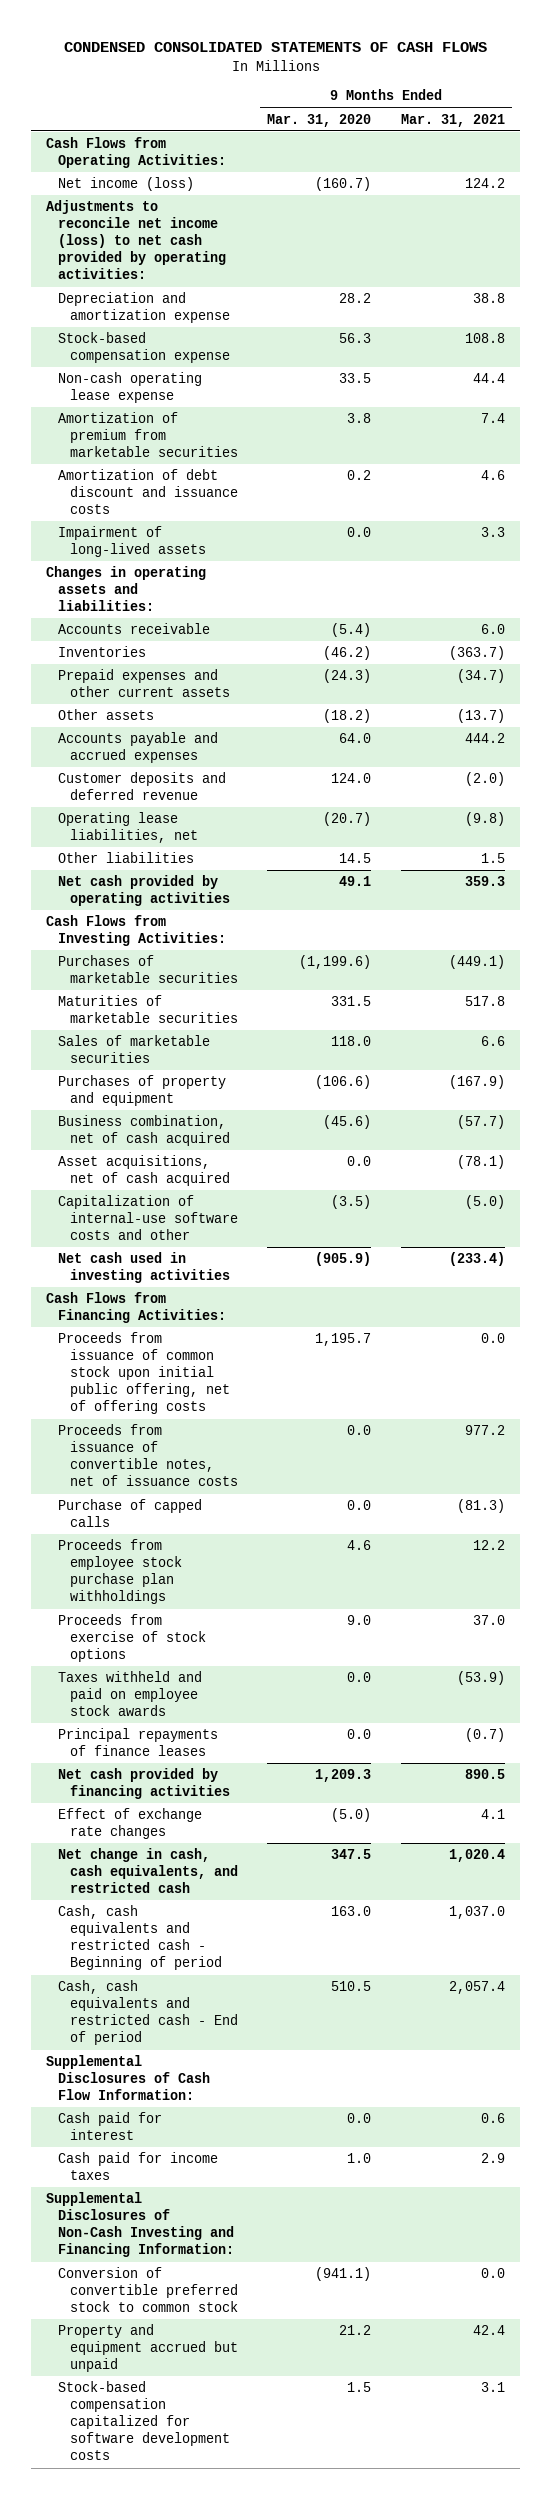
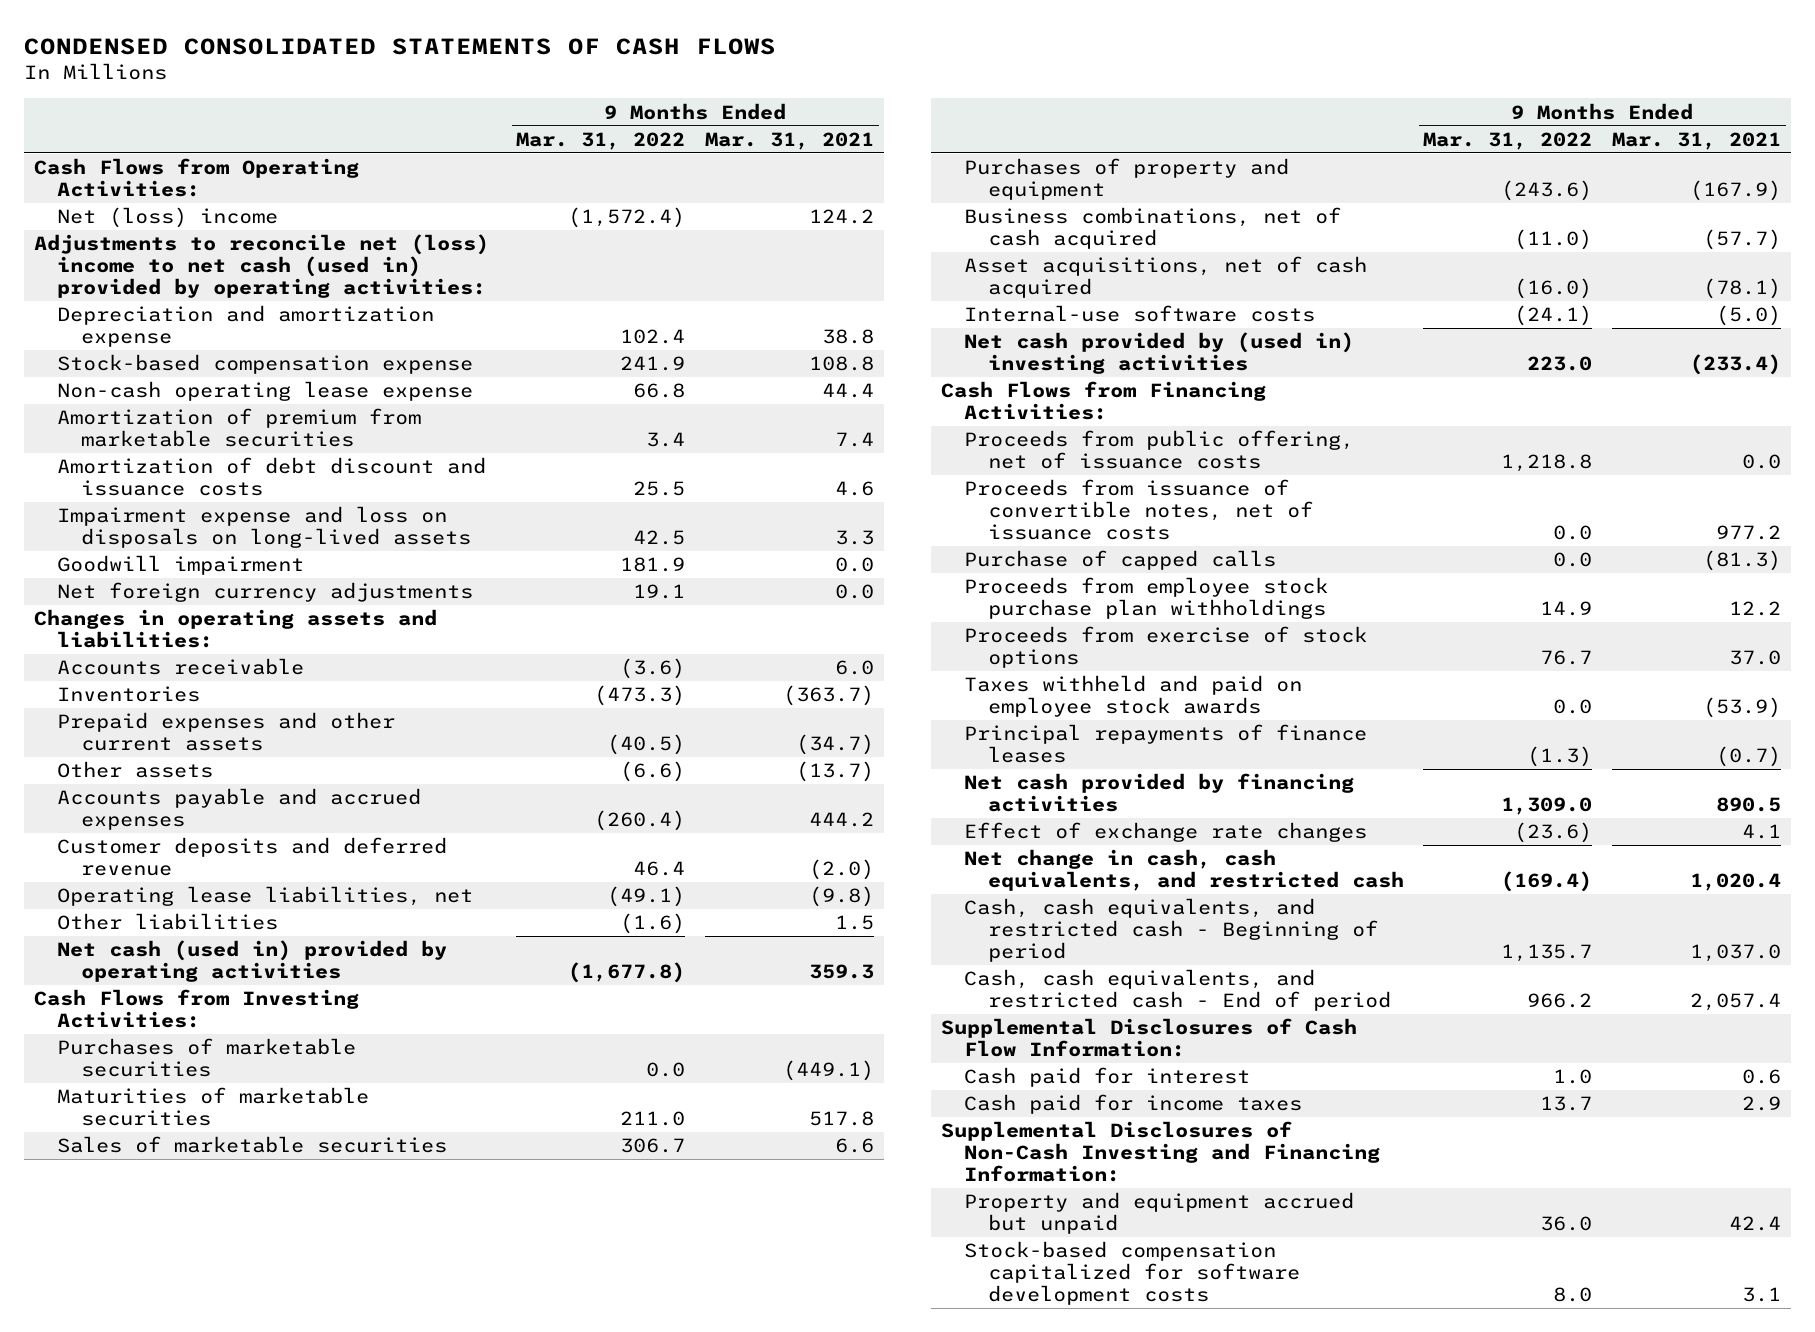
[267,113,372,127] Mar. 31, 2020 -> none
none -> [516,131,686,150] Mar. 31, 2022
[57,177,194,192] Net income (loss) -> [57,207,279,229] Net (loss) income
[46,200,226,280] Adjustments to reconcile net income (loss) to net cash provided by operating activities: -> [33,234,489,299] Adjustments to reconcile net (loss) income to net cash (used in) provided by operating activities:
[57,526,206,558] Impairment of long-lived assets -> none
none -> [57,506,471,549] Impairment expense and loss on disposals on long-lived assets
none -> [57,555,305,576] Goodwill impairment
none -> [57,582,474,603] Net foreign currency adjustments
[57,875,230,907] Net cash provided by operating activities -> [57,940,448,983] Net cash (used in) provided by operating activities
[57,1115,230,1147] Business combination, net of cash acquired -> [964,207,1342,250] Business combinations, net of cash acquired
[57,1195,238,1241] Capitalization of internal-use software costs and other -> [964,305,1316,323] Internal-use software costs
[57,1252,230,1284] Net cash used in investing activities -> [964,332,1355,375] Net cash provided by (used in) investing activities
[57,1332,230,1415] Proceeds from issuance of common stock upon initial public offering, net of offering costs -> [964,430,1355,470] Proceeds from public offering, net of issuance costs
[57,1905,222,1971] Cash, cash equivalents and restricted cash - Beginning of period -> [964,898,1379,963] Cash, cash equivalents, and restricted cash - Beginning of period
[57,1980,238,2046] Cash, cash equivalents and restricted cash - End of period -> [964,969,1392,1012] Cash, cash equivalents, and restricted cash - End of period
[57,2267,238,2313] Conversion of convertible preferred stock to common stock -> none

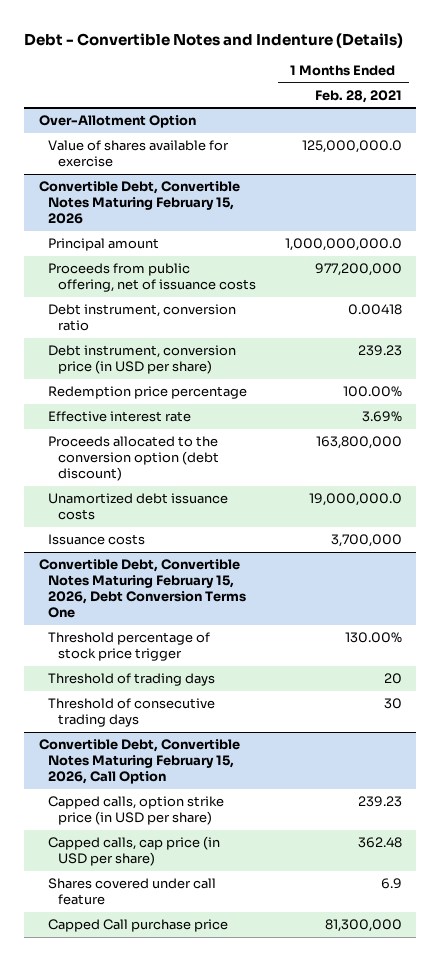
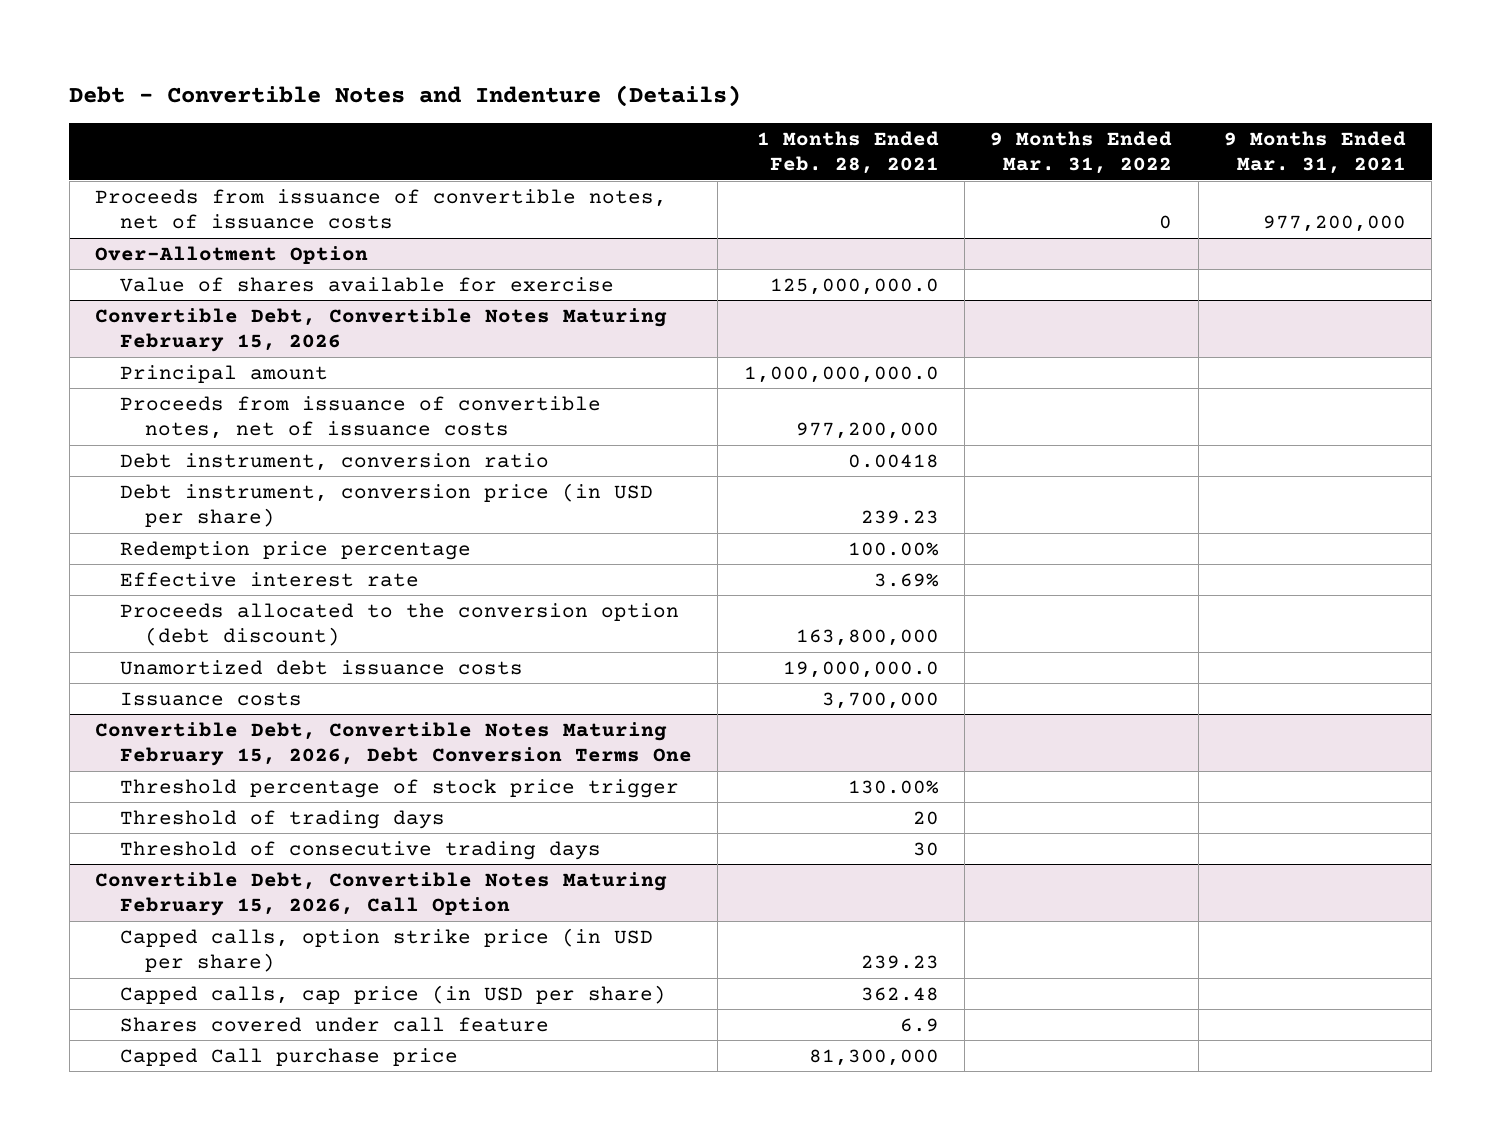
none -> [990,130,1173,175] 9 Months Ended Mar. 31, 2022
none -> [1224,130,1407,175] 9 Months Ended Mar. 31, 2021
none -> [95,188,668,230] Proceeds from issuance of convertible notes, net of issuance costs
[48,263,256,293] Proceeds from public offering, net of issuance costs -> [120,395,602,440] Proceeds from issuance of convertible notes, net of issuance costs

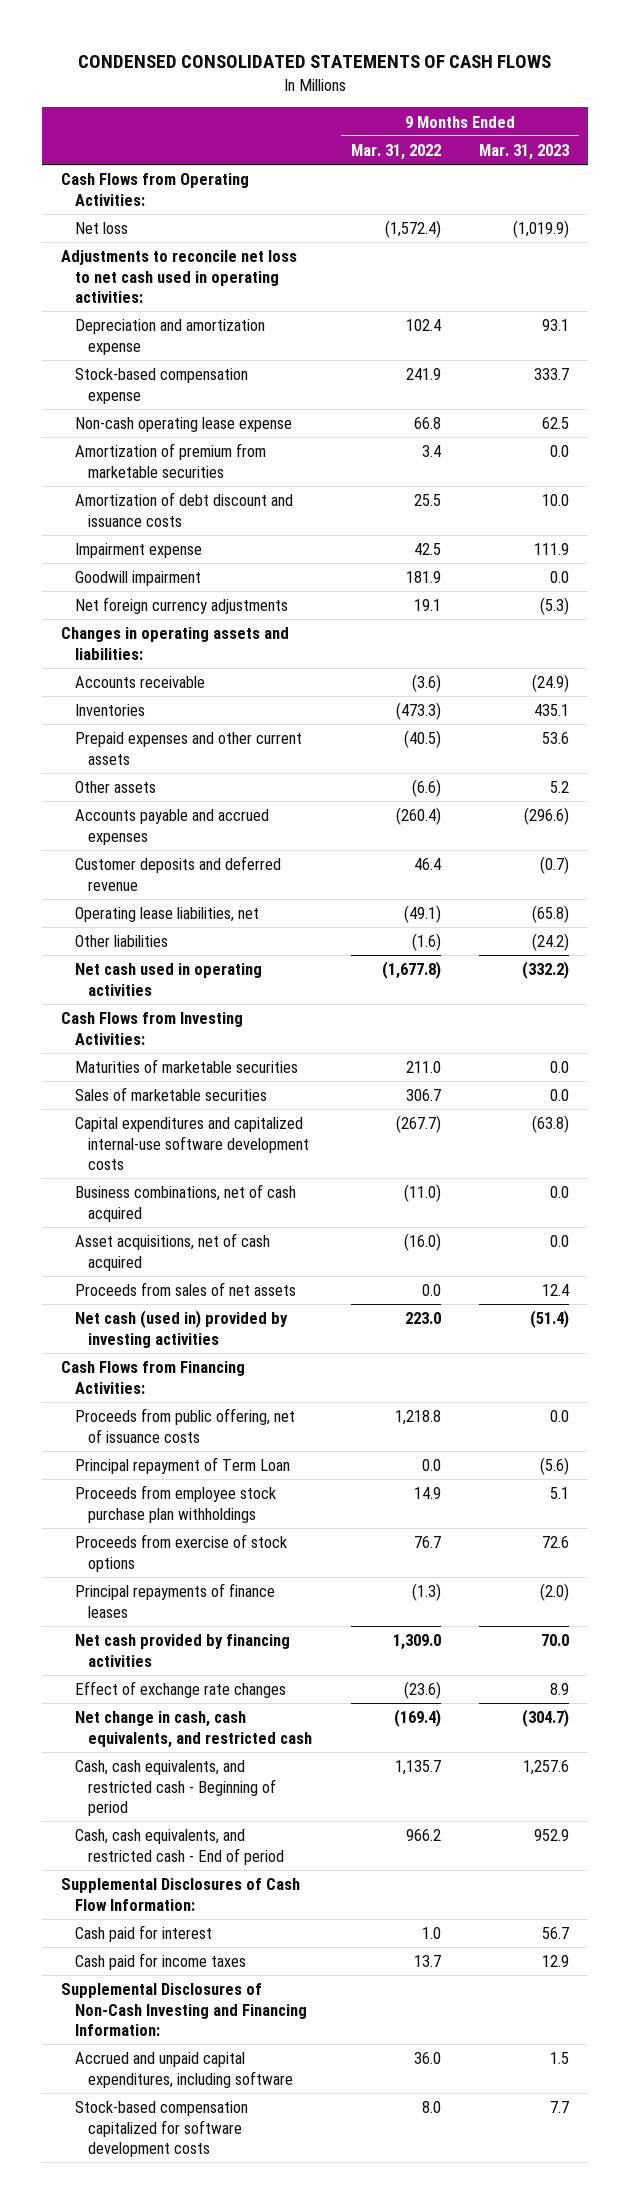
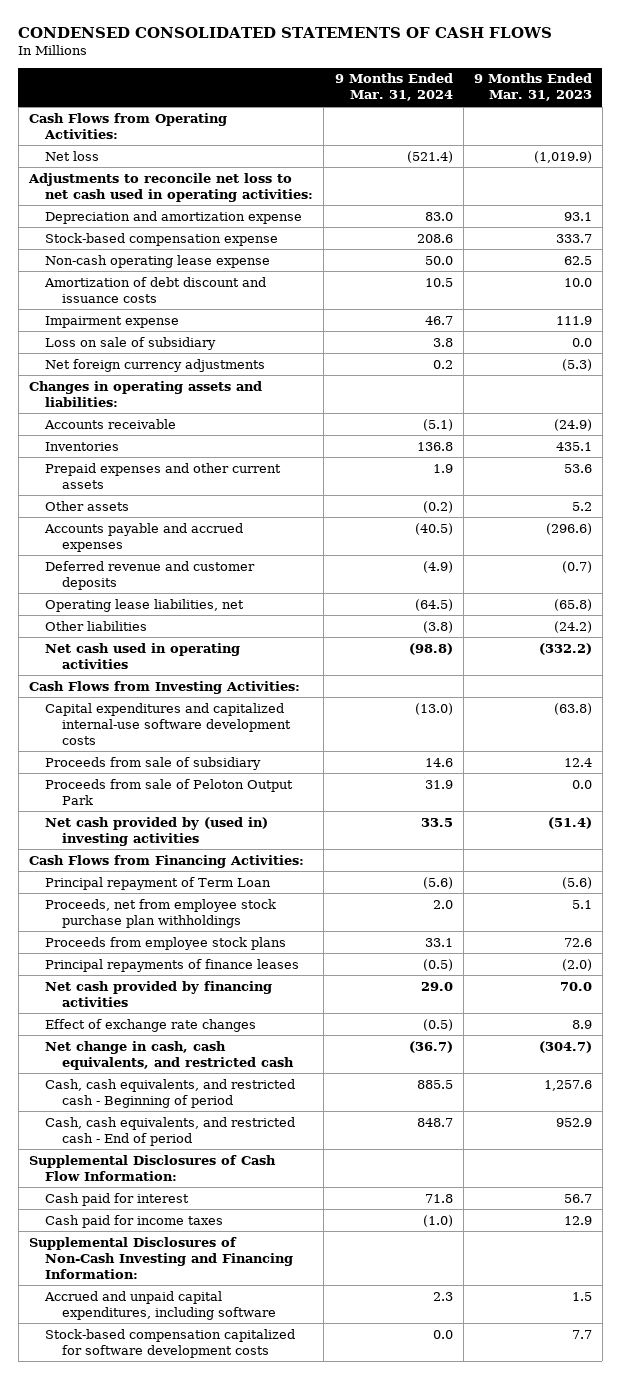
[350,143,441,160] Mar. 31, 2022 -> none
none -> [334,73,453,102] 9 Months Ended Mar. 31, 2024
[74,443,266,478] Amortization of premium from marketable securities -> none
[74,571,201,587] Goodwill impairment -> none
none -> [45,336,217,350] Loss on sale of subsidiary
[74,856,281,891] Customer deposits and deferred revenue -> [45,560,256,590] Deferred revenue and customer deposits
[74,1059,298,1074] Maturities of marketable securities -> none
[74,1087,267,1102] Sales of marketable securities -> none
[74,1184,296,1222] Business combinations, net of cash acquired -> none
[74,1233,270,1271] Asset acquisitions, net of cash acquired -> none
[74,1282,296,1297] Proceeds from sales of net assets -> [45,756,262,770] Proceeds from sale of subsidiary
none -> [45,778,294,805] Proceeds from sale of Peloton Output Park
[74,1310,288,1348] Net cash (used in) provided by investing activities -> [45,816,269,846] Net cash provided by (used in) investing activities
[74,1408,295,1443] Proceeds from public offering, net of issuance costs -> none
[74,1485,276,1523] Proceeds from employee stock purchase plan withholdings -> [45,898,277,928] Proceeds, net from employee stock purchase plan withholdings
[74,1534,287,1572] Proceeds from exercise of stock options -> [45,936,287,950] Proceeds from employee stock plans

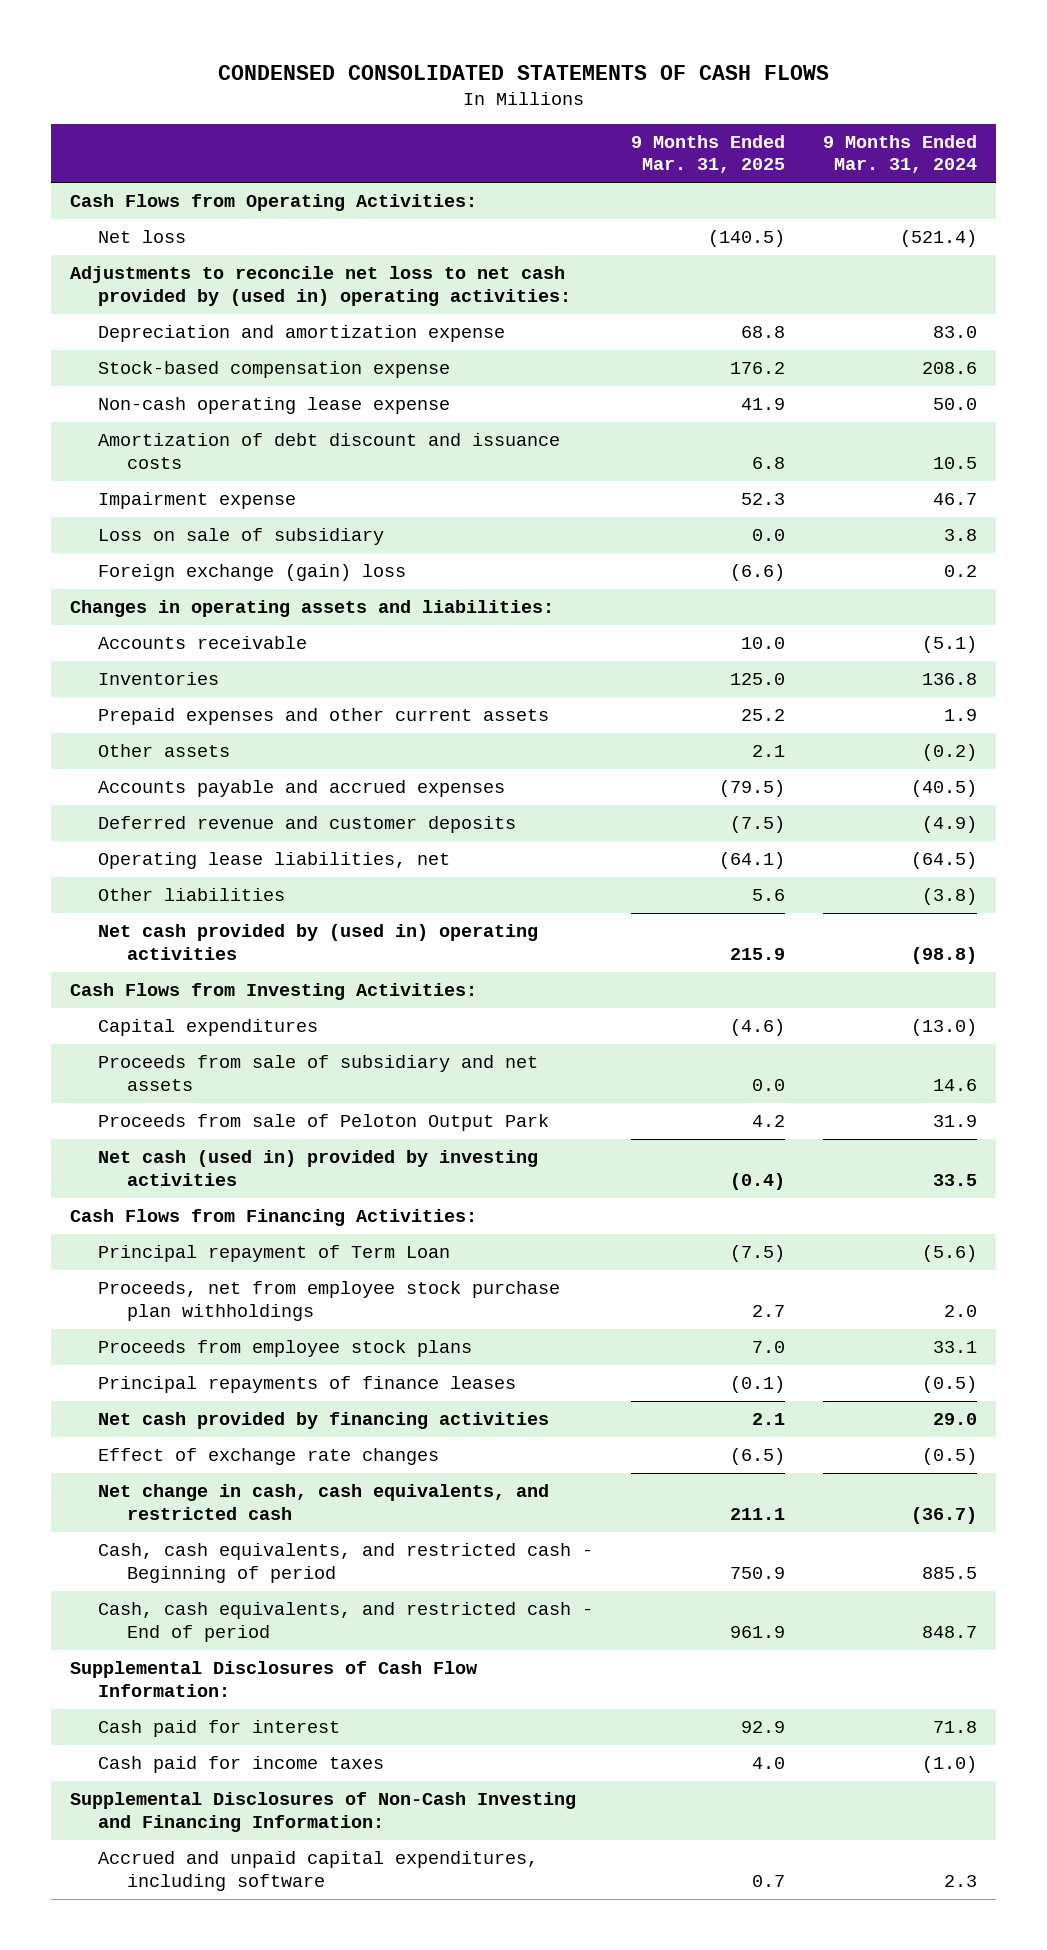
[473,73,592,102] 9 Months Ended Mar. 31, 2023 -> none
none -> [631,134,786,174] 9 Months Ended Mar. 31, 2025
[27,172,314,202] Adjustments to reconcile net loss to net cash used in operating activities: -> [69,266,572,306] Adjustments to reconcile net loss to net cash provided by (used in) operating activities:
[45,358,266,372] Net foreign currency adjustments -> [98,564,407,582] Foreign exchange (gain) loss
[45,642,241,669] Net cash used in operating activities -> [98,924,539,960] Net cash provided by (used in) operating activities
[45,702,291,745] Capital expenditures and capitalized internal-use software development costs -> [98,1019,319,1037] Capital expenditures
[45,756,262,770] Proceeds from sale of subsidiary -> [98,1055,539,1091] Proceeds from sale of subsidiary and net assets
[45,816,269,846] Net cash provided by (used in) investing activities -> [98,1150,539,1186] Net cash (used in) provided by investing activities
[45,1328,296,1358] Stock-based compensation capitalized for software development costs -> none

